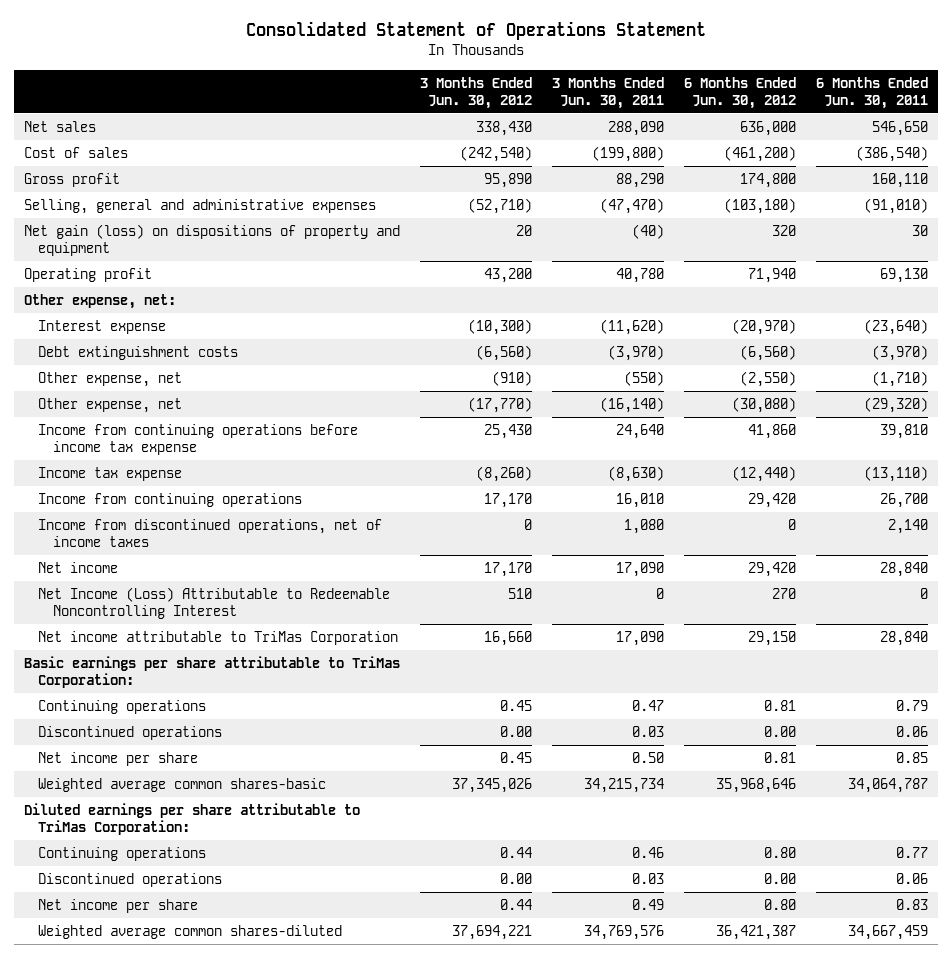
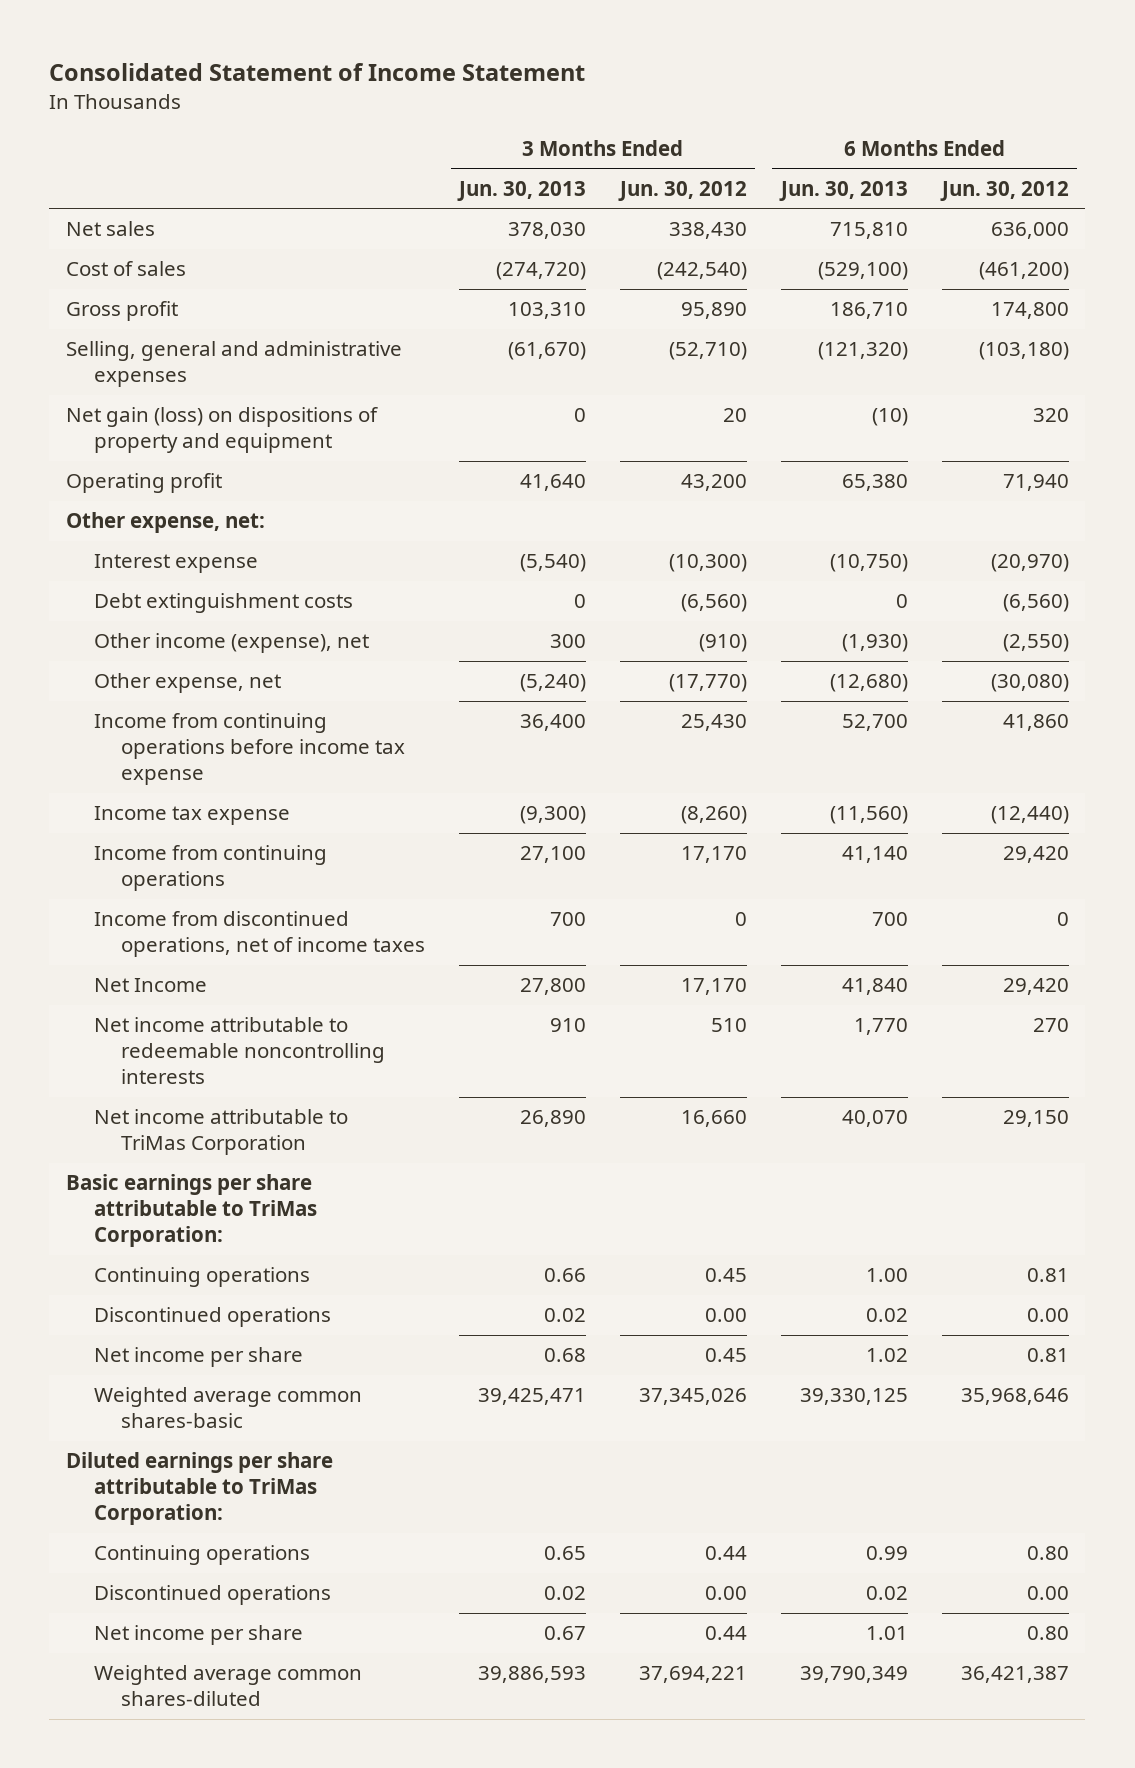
[246,21,707,41] Consolidated Statement of Operations Statement -> [49,62,586,81] Consolidated Statement of Income Statement
[552,76,665,109] 3 Months Ended Jun. 30, 2011 -> none
[816,76,929,109] 6 Months Ended Jun. 30, 2011 -> none
none -> [457,180,587,201] Jun. 30, 2013
none -> [778,180,908,201] Jun. 30, 2013
[38,372,183,388] Other expense, net -> [93,633,369,654] Other income (expense), net
[38,562,119,574] Net income -> [93,978,207,993] Net Income
[38,587,391,619] Net Income (Loss) Attributable to Redeemable Noncontrolling Interest -> [93,1017,386,1085] Net income attributable to redeemable noncontrolling interests

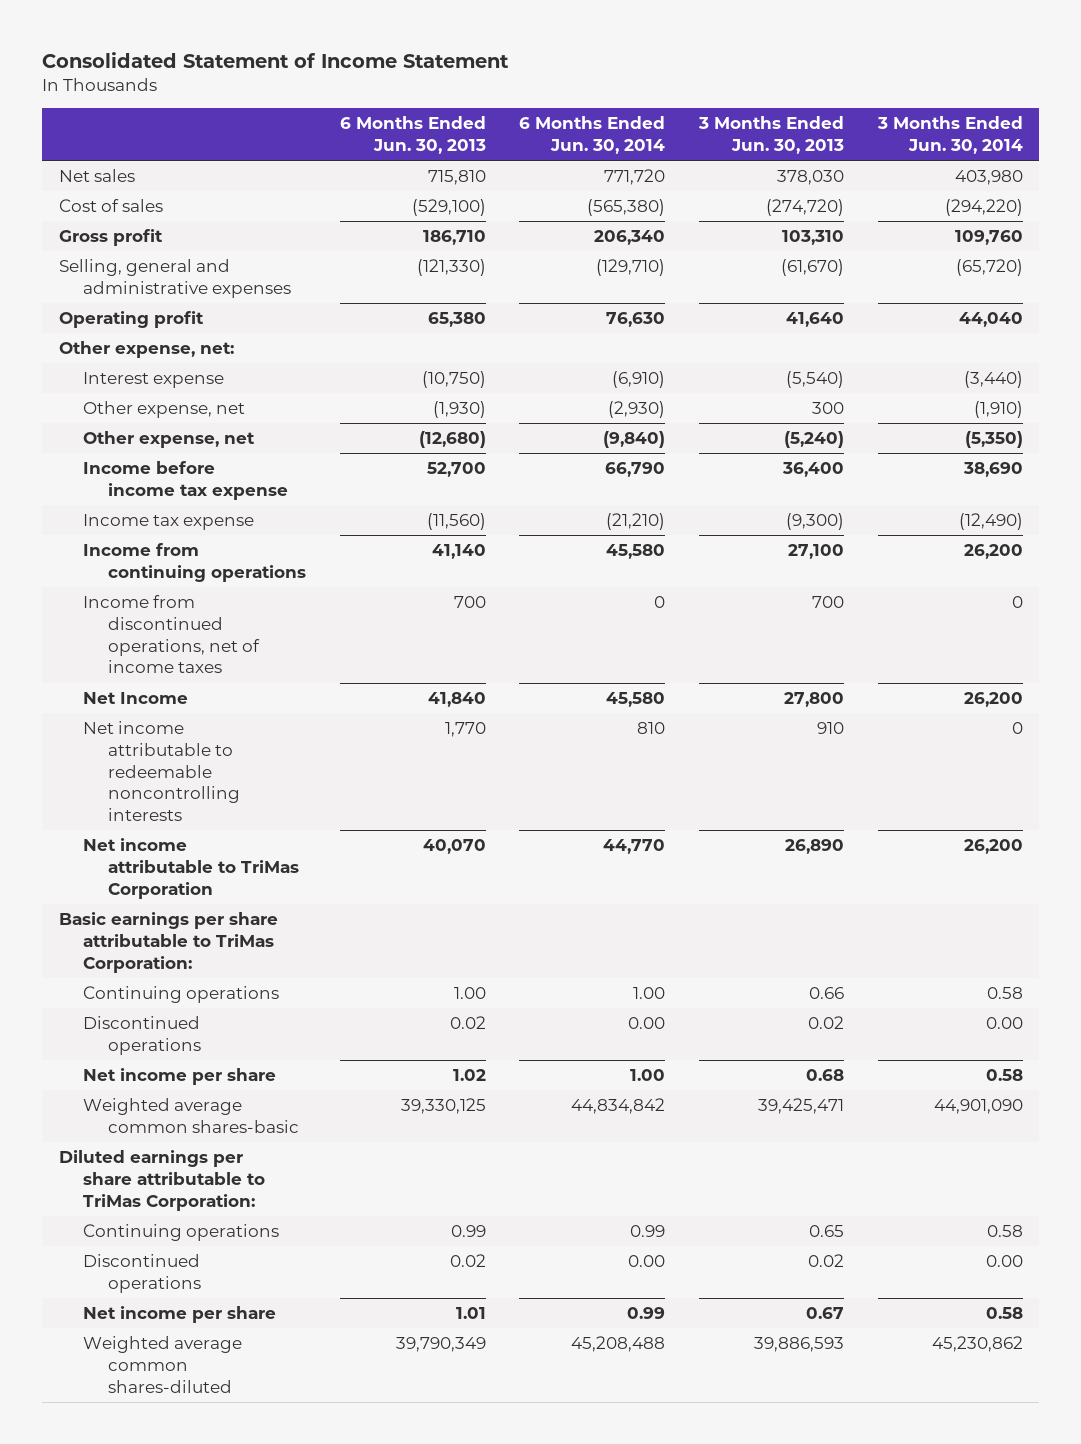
[617,180,747,201] Jun. 30, 2012 -> none
[939,180,1069,201] Jun. 30, 2012 -> none
none -> [519,116,666,154] 6 Months Ended Jun. 30, 2014
none -> [876,116,1023,154] 3 Months Ended Jun. 30, 2014
[66,407,379,454] Net gain (loss) on dispositions of property and equipment -> none
[817,342,908,361] (121,320) -> [416,259,486,277] (121,330)
[93,593,353,614] Debt extinguishment costs -> none
[93,633,369,654] Other income (expense), net -> [83,401,246,419] Other expense, net
[93,713,406,786] Income from continuing operations before income tax expense -> [83,461,289,500] Income before income tax expense

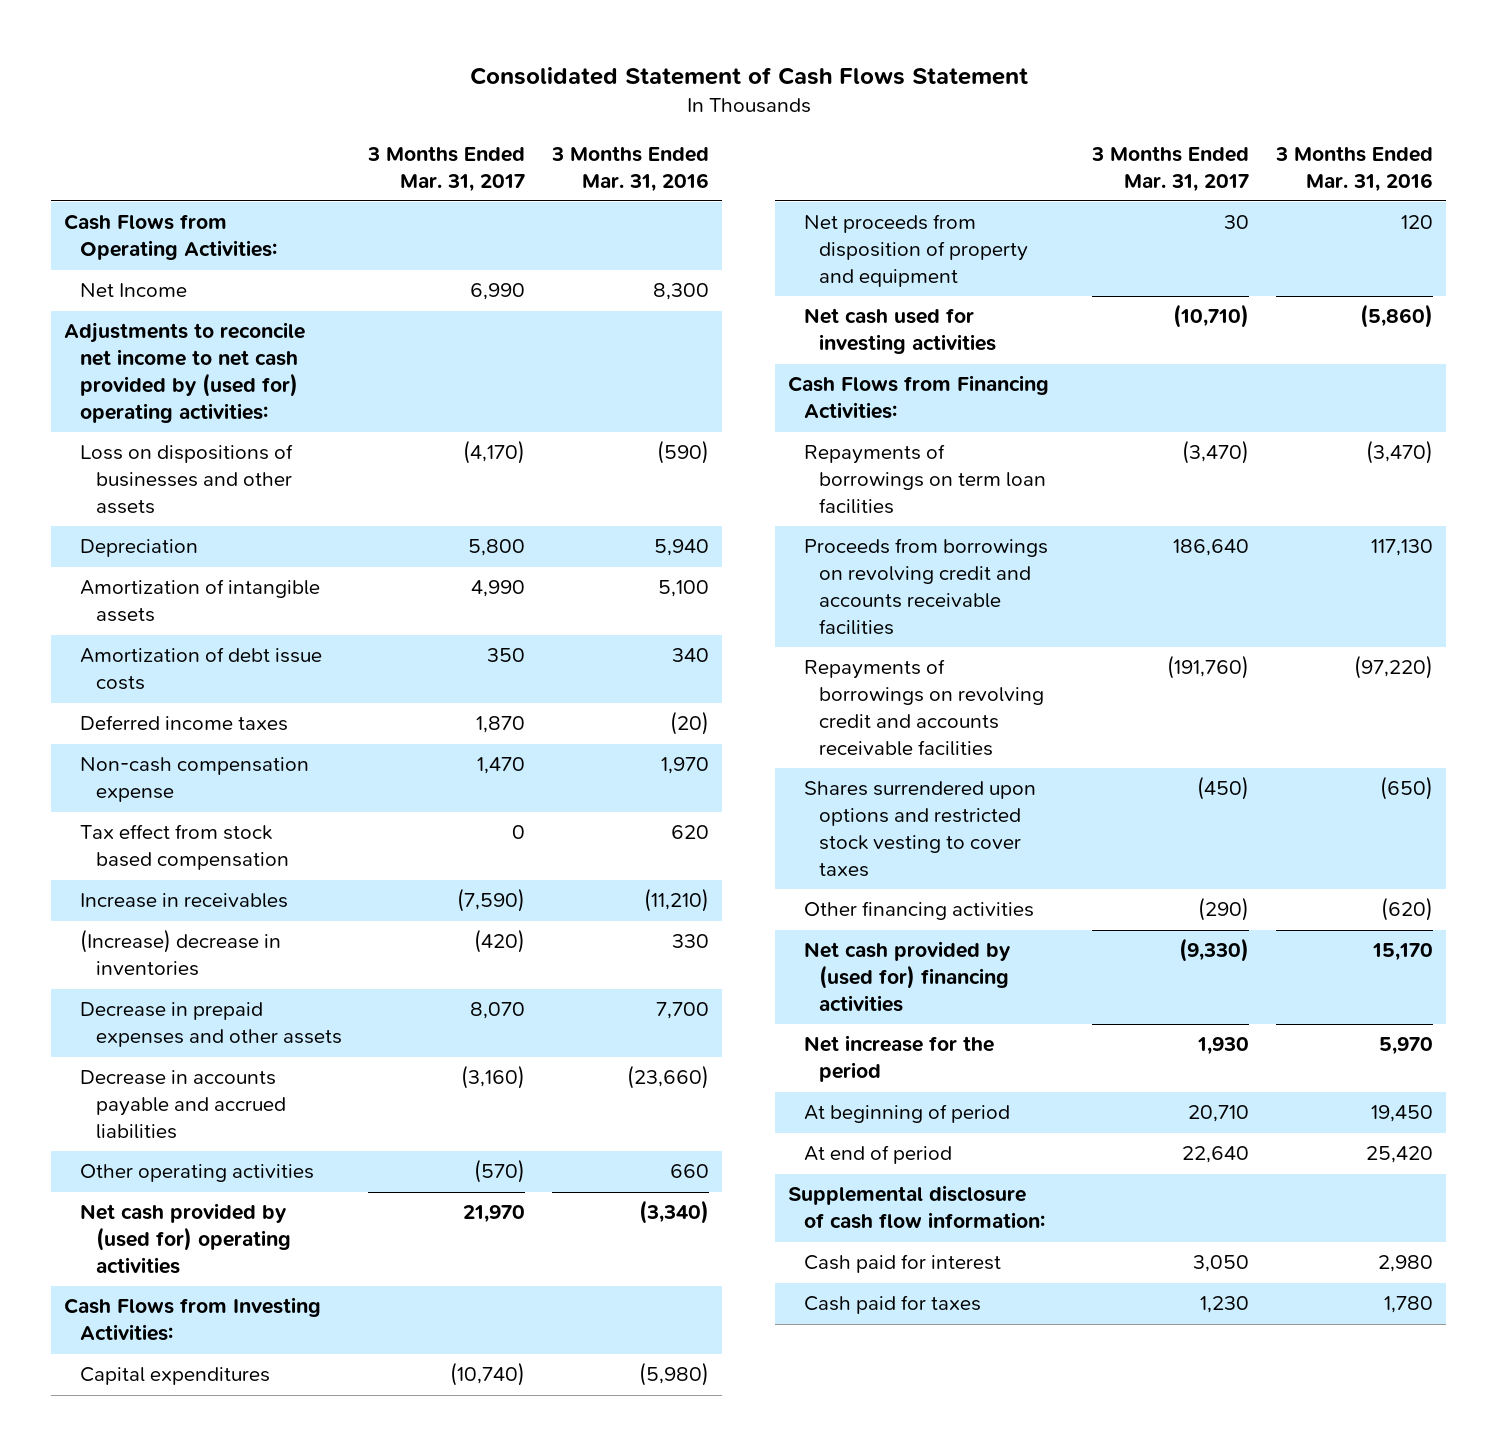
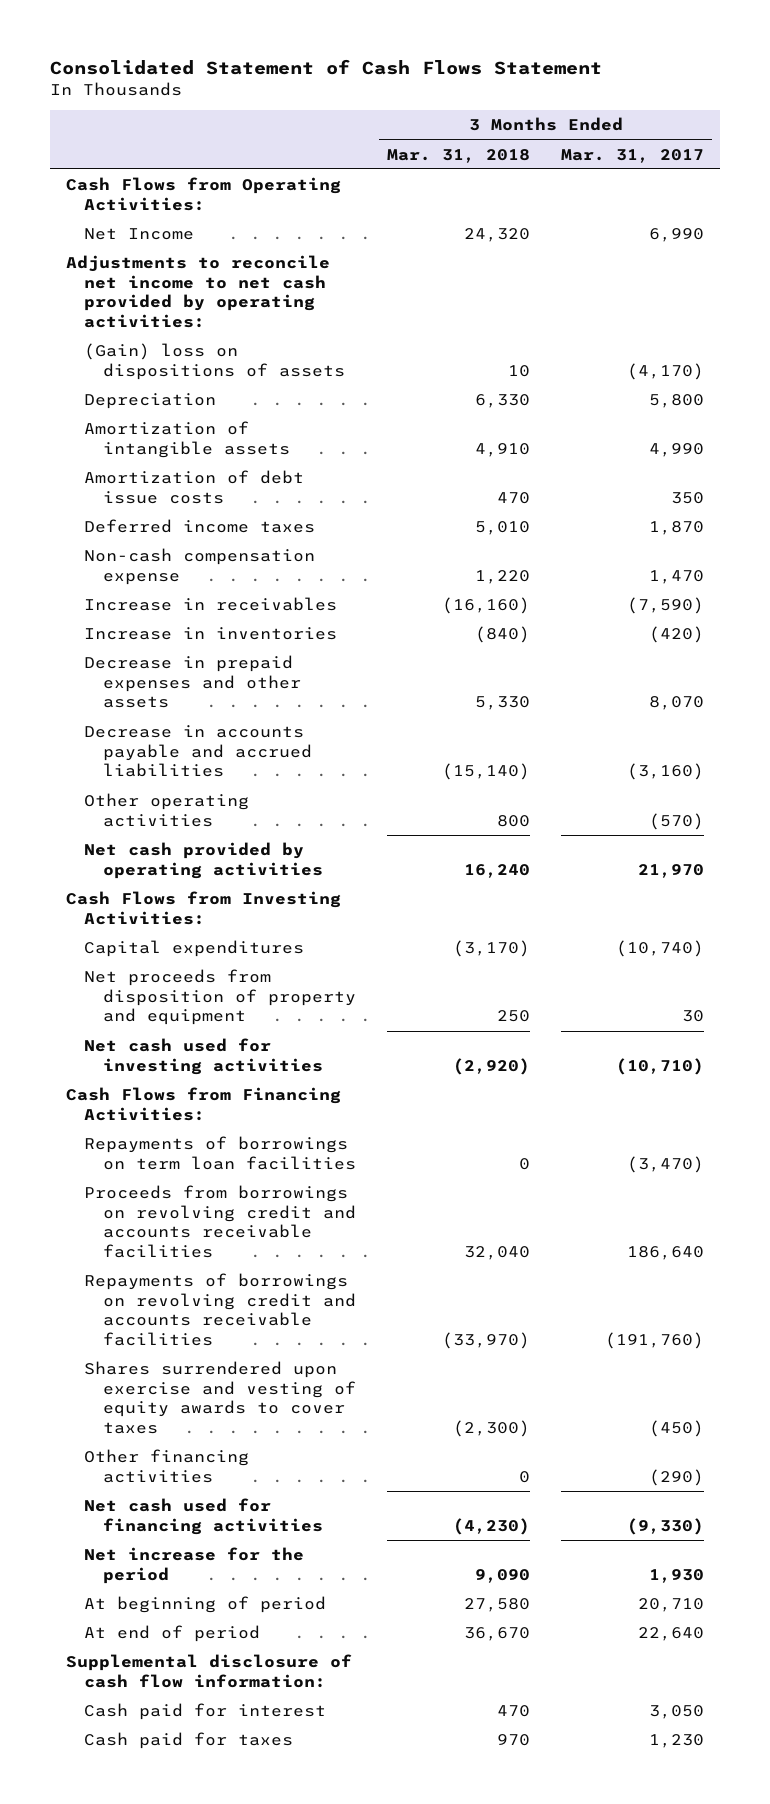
[550,145,709,192] 3 Months Ended Mar. 31, 2016 -> none
none -> [386,148,530,163] Mar. 31, 2018
[64,322,306,424] Adjustments to reconcile net income to net cash provided by (used for) operating activities: -> [65,254,330,329] Adjustments to reconcile net income to net cash provided by operating activities:
[79,444,293,515] Loss on dispositions of businesses and other assets -> [84,342,345,380] (Gain) loss on dispositions of assets
[79,824,289,871] Tax effect from stock based compensation -> none
[79,929,281,977] (Increase) decrease in inventories -> [84,626,338,640] Increase in inventories
[79,1203,291,1275] Net cash provided by (used for) operating activities -> [84,841,323,879] Net cash provided by operating activities
[803,781,1036,878] Shares surrendered upon options and restricted stock vesting to cover taxes -> [84,1360,356,1435] Shares surrendered upon exercise and vesting of equity awards to cover taxes
[803,941,1011,1013] Net cash provided by (used for) financing activities -> [84,1497,323,1535] Net cash used for financing activities

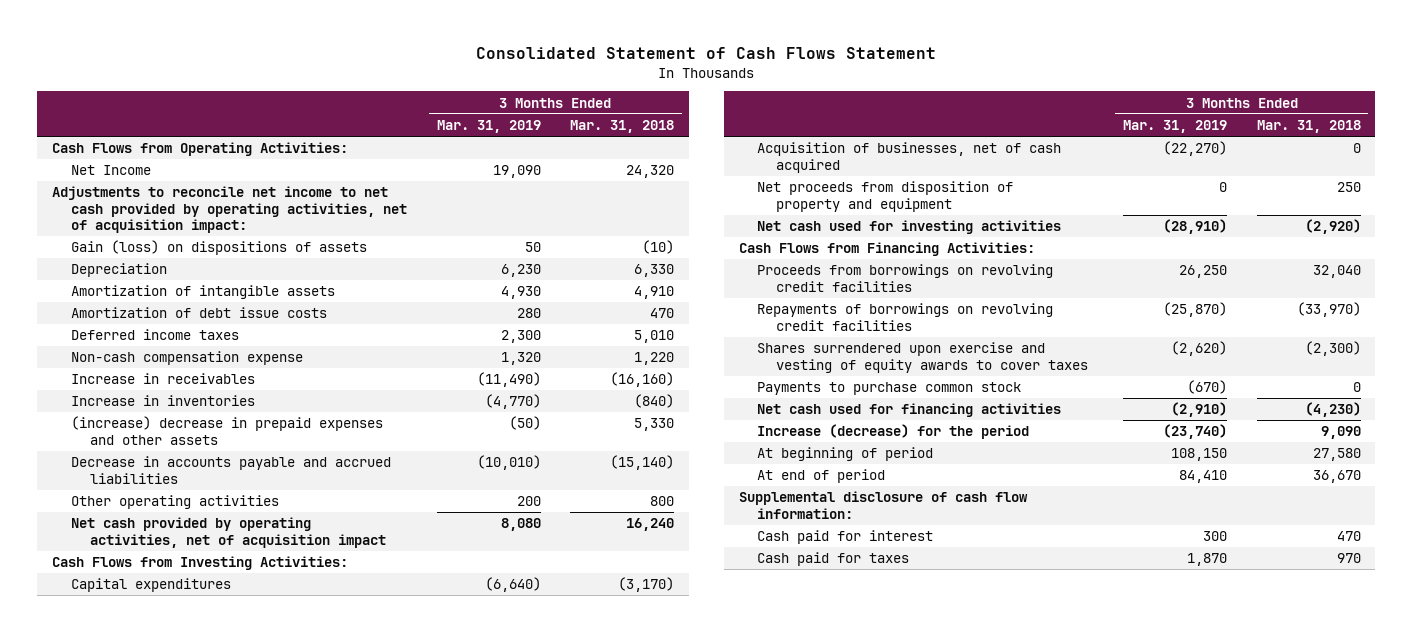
[561,148,705,163] Mar. 31, 2017 -> none
none -> [436,120,541,134] Mar. 31, 2019
[65,254,330,329] Adjustments to reconcile net income to net cash provided by operating activities: -> [52,186,407,234] Adjustments to reconcile net income to net cash provided by operating activities, net of acquisition impact:
[84,342,345,380] (Gain) loss on dispositions of assets -> [70,240,367,256] Gain (loss) on dispositions of assets
[507,364,530,377] 10 -> [642,240,675,255] (10)
[84,654,301,709] Decrease in prepaid expenses and other assets -> [70,416,383,445] (increase) decrease in prepaid expenses and other assets
[84,841,323,879] Net cash provided by operating activities -> [70,517,386,548] Net cash provided by operating activities, net of acquisition impact
none -> [757,142,1062,173] Acquisition of businesses, net of cash acquired
[84,1135,356,1170] Repayments of borrowings on term loan facilities -> none
[84,1184,356,1259] Proceeds from borrowings on revolving credit and accounts receivable facilities -> [757,264,1054,292] Proceeds from borrowings on revolving credit facilities
[84,1272,356,1347] Repayments of borrowings on revolving credit and accounts receivable facilities -> [757,303,1054,331] Repayments of borrowings on revolving credit facilities
[84,1448,250,1483] Other financing activities -> none
none -> [757,382,1022,396] Payments to purchase common stock
[84,1546,305,1584] Net increase for the period -> [757,424,1030,440] Increase (decrease) for the period

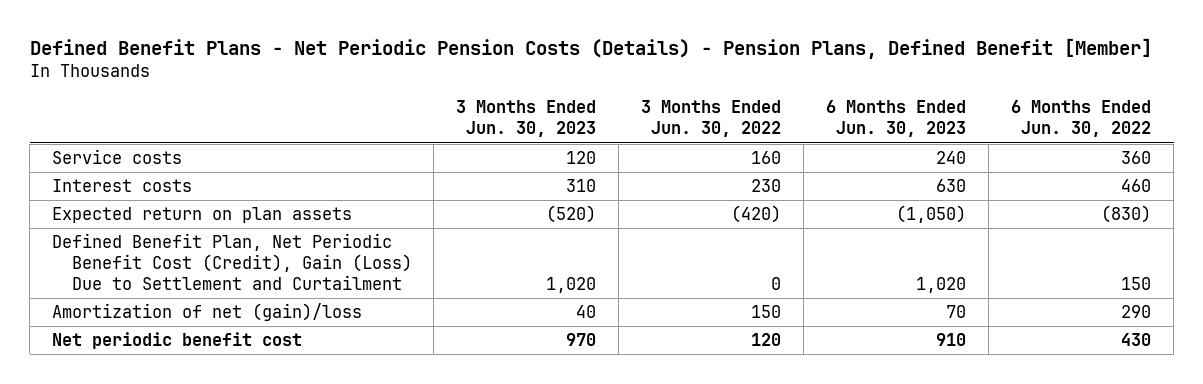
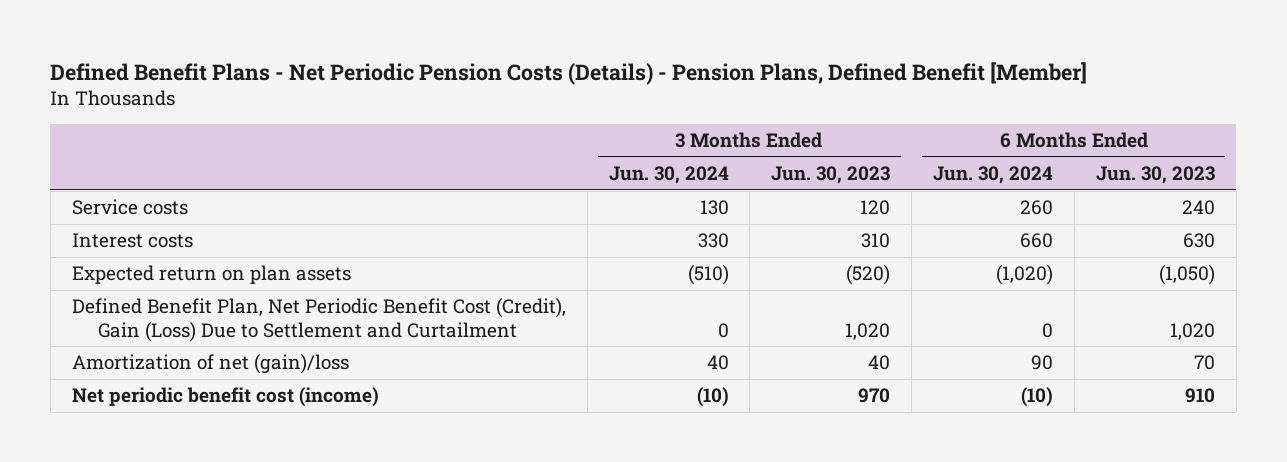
[641,100,782,138] 3 Months Ended Jun. 30, 2022 -> none
[1011,100,1152,138] 6 Months Ended Jun. 30, 2022 -> none
none -> [608,166,729,185] Jun. 30, 2024
none -> [932,166,1053,185] Jun. 30, 2024
[52,332,303,350] Net periodic benefit cost -> [71,387,379,408] Net periodic benefit cost (income)

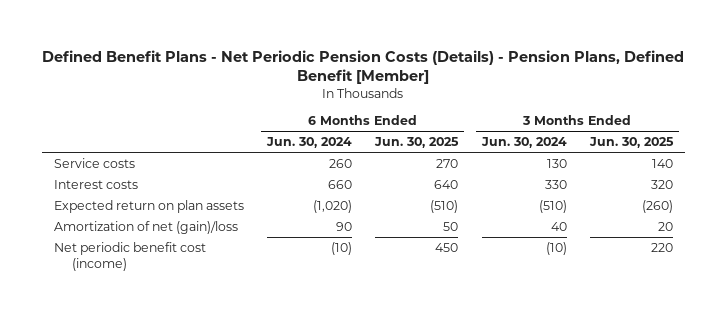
[771,166,891,185] Jun. 30, 2023 -> none
[1095,166,1215,185] Jun. 30, 2023 -> none
none -> [374,137,460,149] Jun. 30, 2025
none -> [589,137,675,149] Jun. 30, 2025
[71,297,566,342] Defined Benefit Plan, Net Periodic Benefit Cost (Credit), Gain (Loss) Due to Settlement and Curtailment -> none

